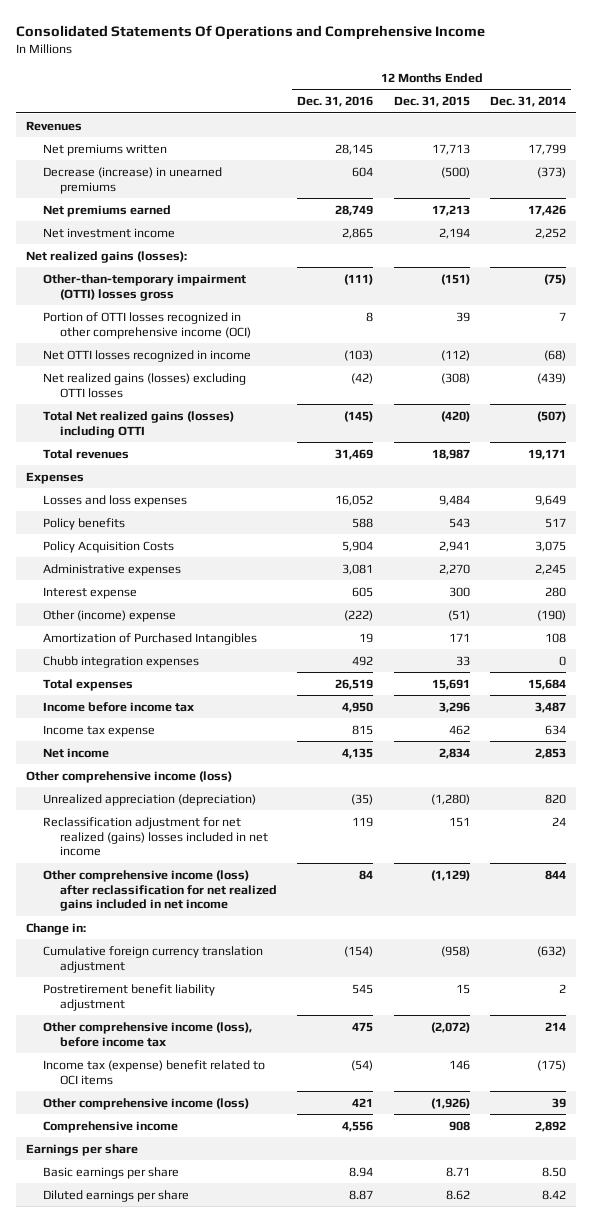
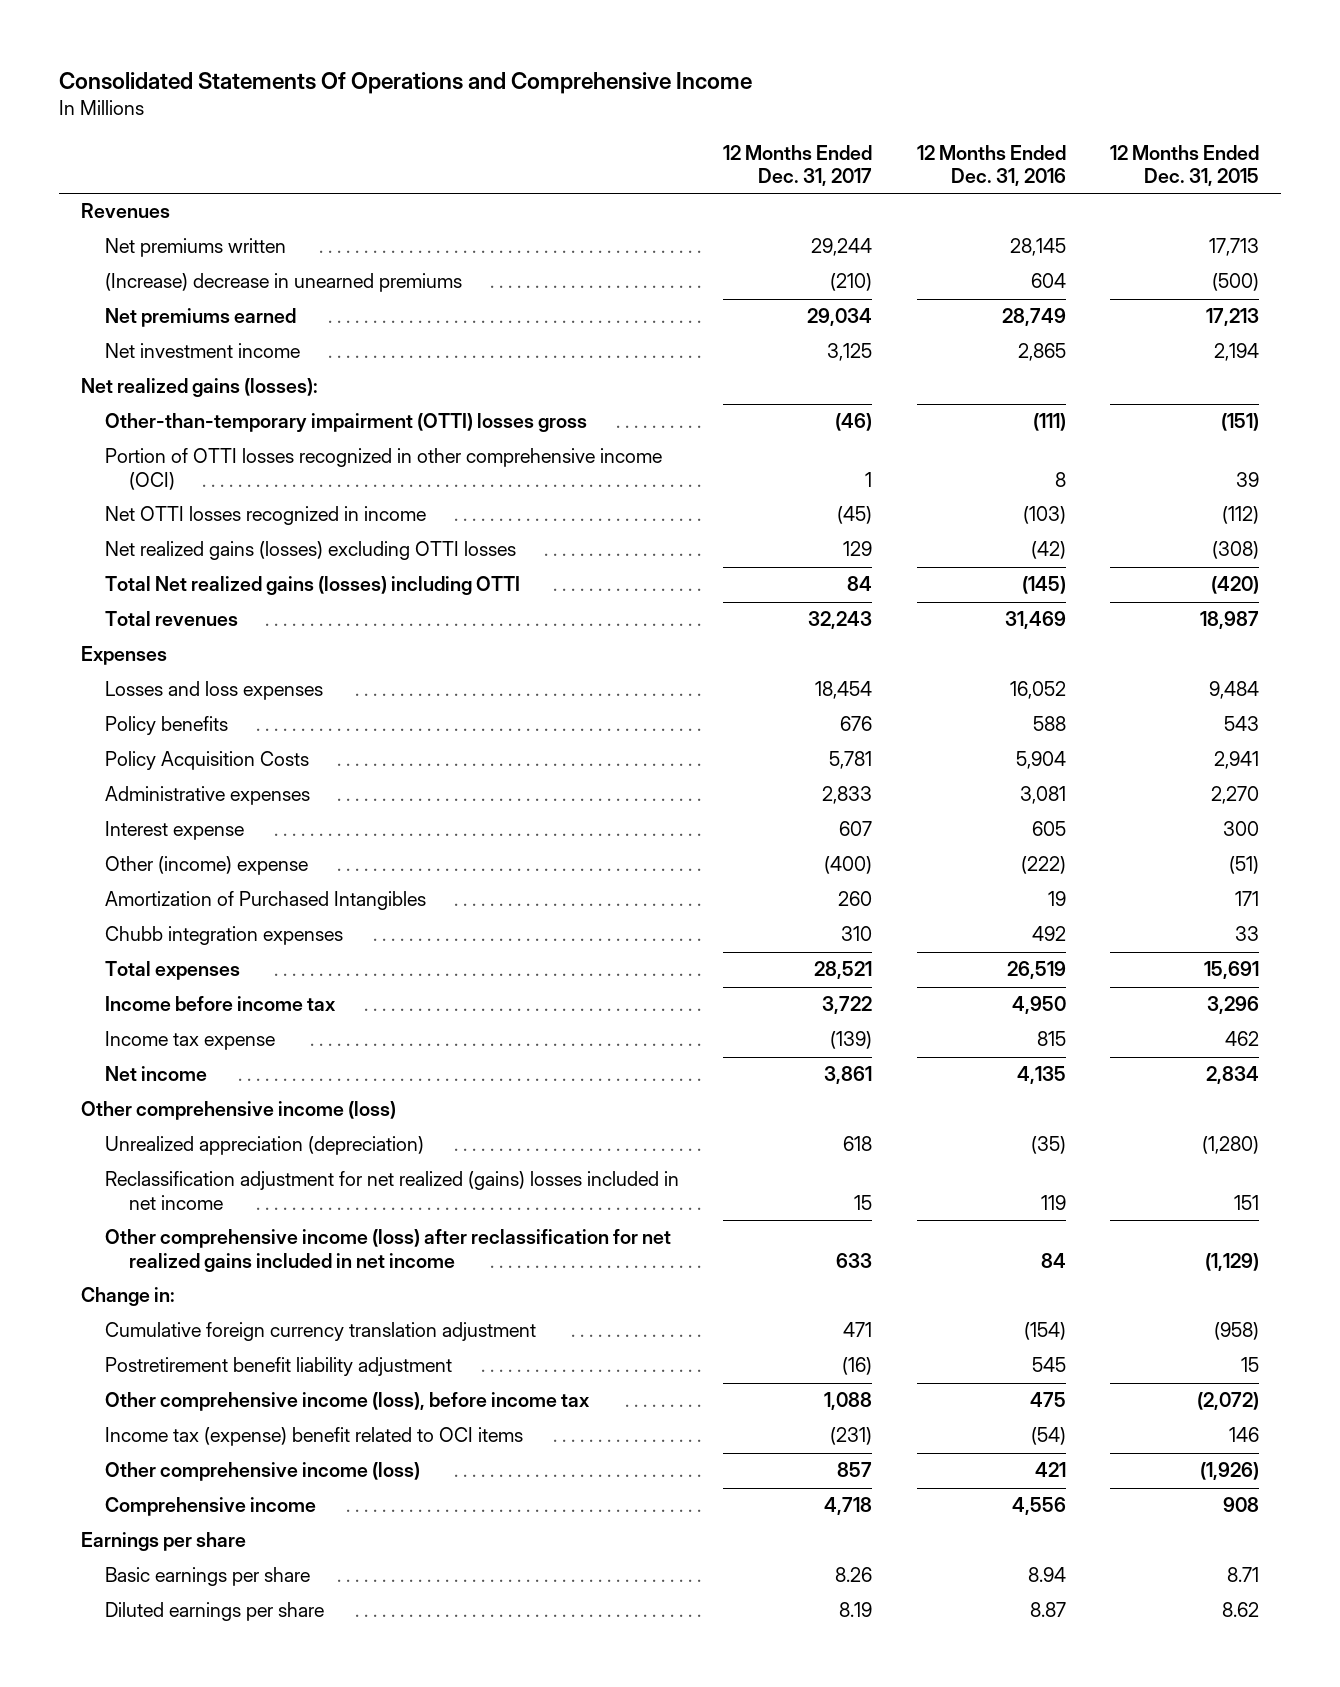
[489,96,566,108] Dec. 31, 2014 -> none
none -> [723,144,873,186] 12 Months Ended Dec. 31, 2017
[43,166,223,194] Decrease (increase) in unearned premiums -> [104,273,462,293] (Increase) decrease in unearned premiums

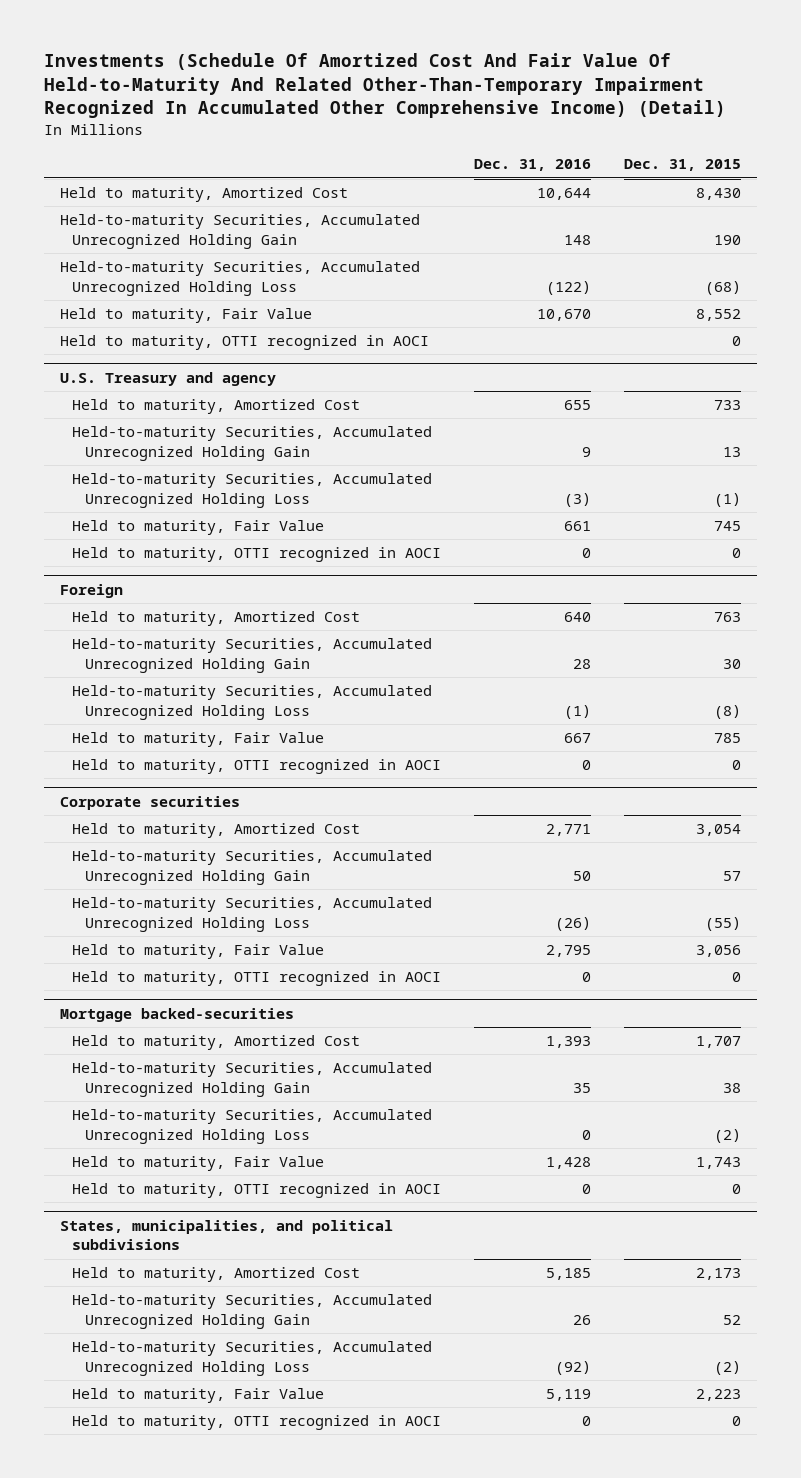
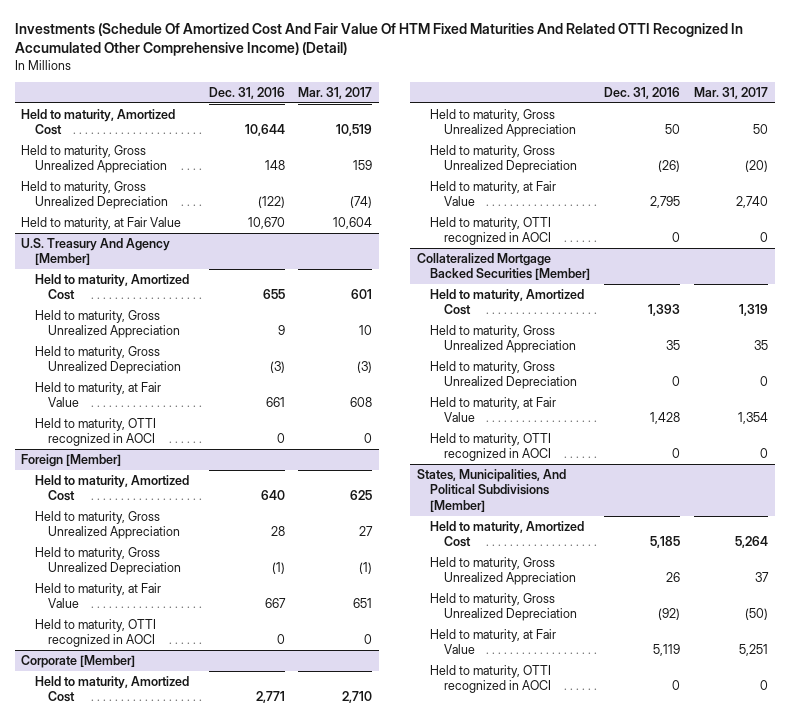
[43,53,726,119] Investments (Schedule Of Amortized Cost And Fair Value Of Held-to-Maturity And Related Other-Than-Temporary Impairment Recognized In Accumulated Other Comprehensive Income) (Detail) -> [14,22,743,56] Investments (Schedule Of Amortized Cost And Fair Value Of HTM Fixed Maturities And Related OTTI Recognized In Accumulated Other Comprehensive Income) (Detail)
[623,159,741,172] Dec. 31, 2015 -> none
none -> [298,86,373,99] Mar. 31, 2017
[60,335,430,351] Held to maturity, OTTI recognized in AOCI -> none
[60,214,421,249] Held-to-maturity Securities, Accumulated Unrecognized Holding Gain -> [21,144,167,174] Held to maturity, Gross Unrealized Appreciation
[60,261,421,296] Held-to-maturity Securities, Accumulated Unrecognized Holding Loss -> [21,180,168,210] Held to maturity, Gross Unrealized Depreciation
[60,308,313,324] Held to maturity, Fair Value -> [21,216,182,230] Held to maturity, at Fair Value
[60,371,277,386] U.S. Treasury and agency -> [21,237,171,266] U.S. Treasury And Agency [Member]
[72,426,433,461] Held-to-maturity Securities, Accumulated Unrecognized Holding Gain -> [34,309,181,339] Held to maturity, Gross Unrealized Appreciation
[72,473,433,508] Held-to-maturity Securities, Accumulated Unrecognized Holding Loss -> [34,345,182,375] Held to maturity, Gross Unrealized Depreciation
[72,520,325,536] Held to maturity, Fair Value -> [34,381,161,408] Held to maturity, at Fair Value
[60,583,124,598] Foreign -> [21,453,122,467] Foreign [Member]
[72,638,433,673] Held-to-maturity Securities, Accumulated Unrecognized Holding Gain -> [34,510,181,540] Held to maturity, Gross Unrealized Appreciation
[72,685,433,720] Held-to-maturity Securities, Accumulated Unrecognized Holding Loss -> [34,546,182,576] Held to maturity, Gross Unrealized Depreciation
[72,732,325,748] Held to maturity, Fair Value -> [34,582,161,609] Held to maturity, at Fair Value
[60,795,241,810] Corporate securities -> [21,654,136,668] Corporate [Member]
[72,850,433,885] Held-to-maturity Securities, Accumulated Unrecognized Holding Gain -> [430,108,576,138] Held to maturity, Gross Unrealized Appreciation
[72,897,433,932] Held-to-maturity Securities, Accumulated Unrecognized Holding Loss -> [430,144,577,174] Held to maturity, Gross Unrealized Depreciation
[72,944,325,960] Held to maturity, Fair Value -> [430,180,557,207] Held to maturity, at Fair Value
[60,1007,295,1022] Mortgage backed-securities -> [416,252,591,281] Collateralized Mortgage Backed Securities [Member]
[72,1062,433,1097] Held-to-maturity Securities, Accumulated Unrecognized Holding Gain -> [430,324,576,354] Held to maturity, Gross Unrealized Appreciation
[72,1109,433,1144] Held-to-maturity Securities, Accumulated Unrecognized Holding Loss -> [430,360,577,390] Held to maturity, Gross Unrealized Depreciation
[72,1156,325,1172] Held to maturity, Fair Value -> [430,396,557,423] Held to maturity, at Fair Value
[60,1219,394,1251] States, municipalities, and political subdivisions -> [416,468,566,513] States, Municipalities, And Political Subdivisions [Member]
[72,1294,433,1329] Held-to-maturity Securities, Accumulated Unrecognized Holding Gain -> [430,556,576,586] Held to maturity, Gross Unrealized Appreciation
[72,1341,433,1376] Held-to-maturity Securities, Accumulated Unrecognized Holding Loss -> [430,592,577,622] Held to maturity, Gross Unrealized Depreciation
[72,1388,325,1404] Held to maturity, Fair Value -> [430,628,557,655] Held to maturity, at Fair Value

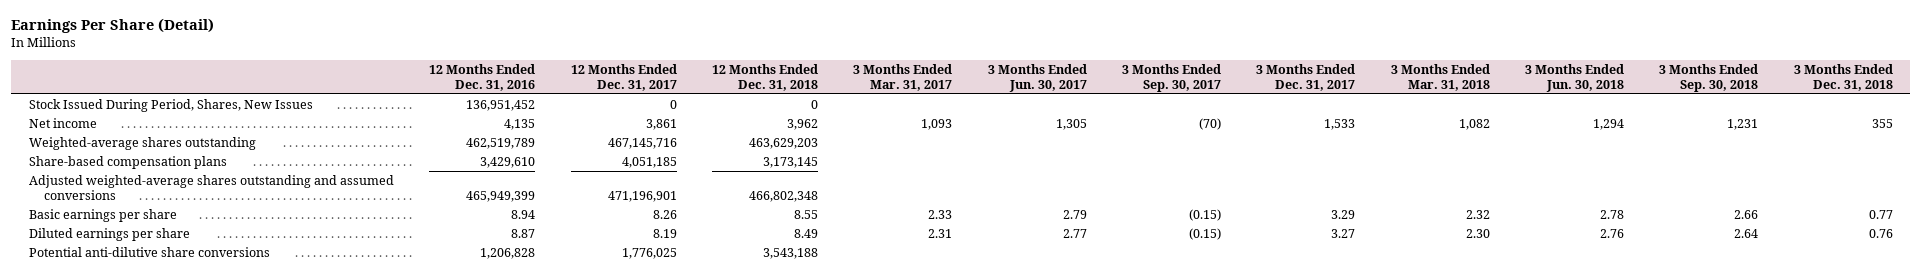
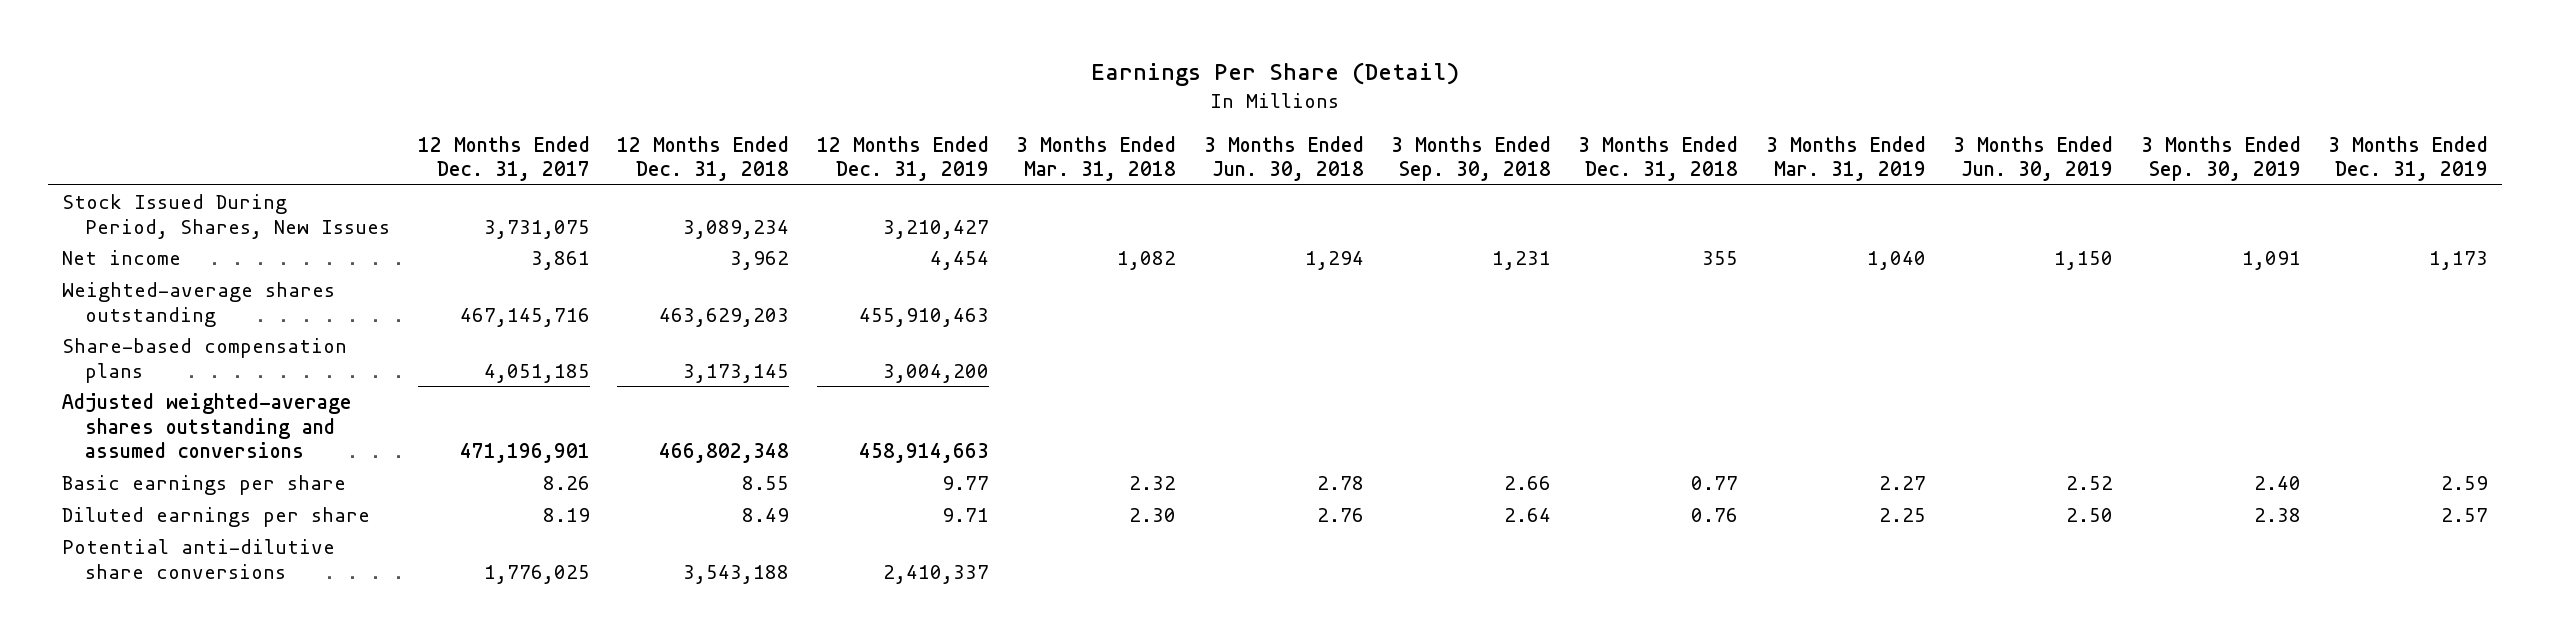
[429,63,536,91] 12 Months Ended Dec. 31, 2016 -> none
[853,63,953,91] 3 Months Ended Mar. 31, 2017 -> none
[987,63,1087,92] 3 Months Ended Jun. 30, 2017 -> none
[1121,63,1221,92] 3 Months Ended Sep. 30, 2017 -> none
[1256,63,1356,91] 3 Months Ended Dec. 31, 2017 -> none
none -> [816,135,989,182] 12 Months Ended Dec. 31, 2019
none -> [1765,135,1926,182] 3 Months Ended Mar. 31, 2019
none -> [1953,135,2114,182] 3 Months Ended Jun. 30, 2019
none -> [2140,135,2301,182] 3 Months Ended Sep. 30, 2019
none -> [2328,135,2489,182] 3 Months Ended Dec. 31, 2019
[669,100,677,110] 0 -> [483,219,590,239] 3,731,075
[810,100,818,110] 0 -> [683,219,790,239] 3,089,234

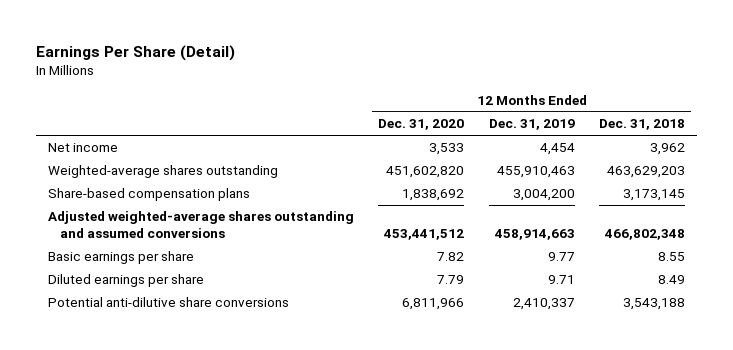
[417,135,590,182] 12 Months Ended Dec. 31, 2017 -> none
[1016,135,1177,182] 3 Months Ended Mar. 31, 2018 -> none
[1203,135,1364,182] 3 Months Ended Jun. 30, 2018 -> none
[1390,135,1551,182] 3 Months Ended Sep. 30, 2018 -> none
[1578,135,1739,182] 3 Months Ended Dec. 31, 2018 -> none
[1765,135,1926,182] 3 Months Ended Mar. 31, 2019 -> none
[1953,135,2114,182] 3 Months Ended Jun. 30, 2019 -> none
[2140,135,2301,182] 3 Months Ended Sep. 30, 2019 -> none
[2328,135,2489,182] 3 Months Ended Dec. 31, 2019 -> none
none -> [378,119,465,131] Dec. 31, 2020
[61,194,391,239] Stock Issued During Period, Shares, New Issues -> none

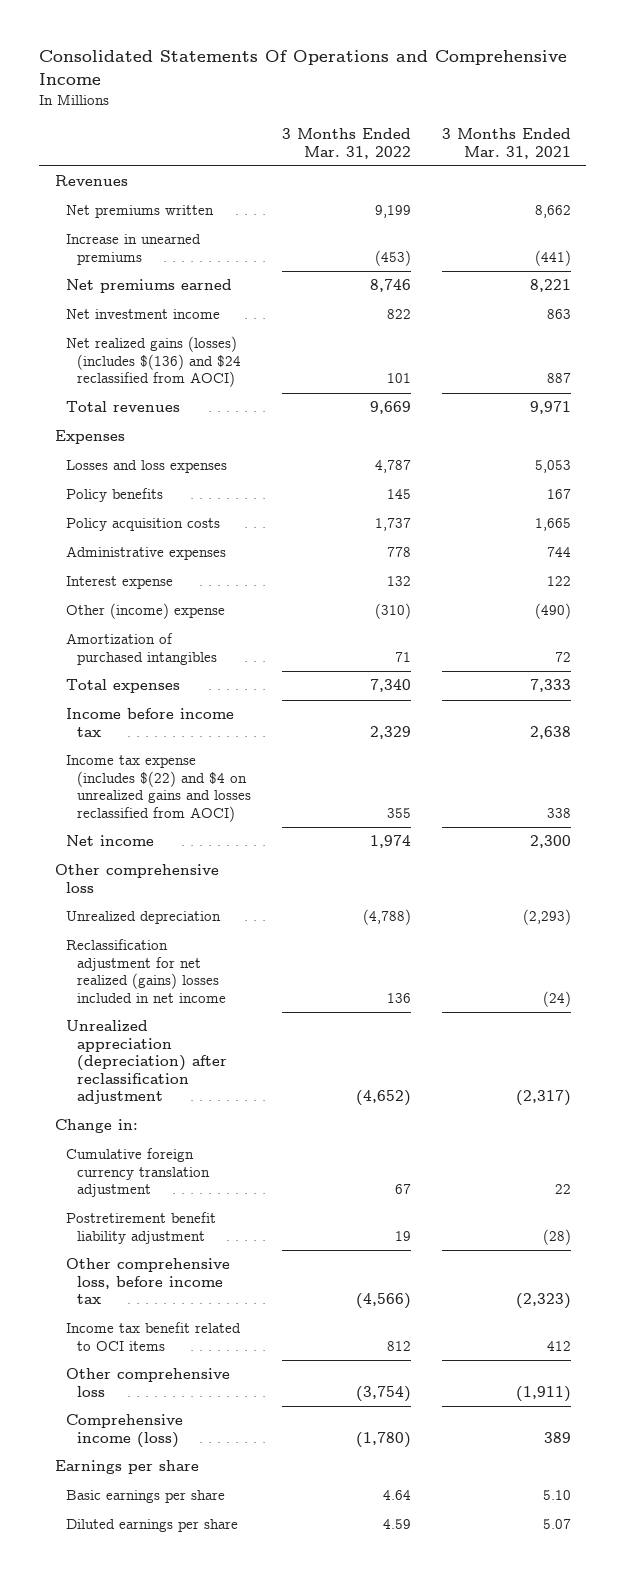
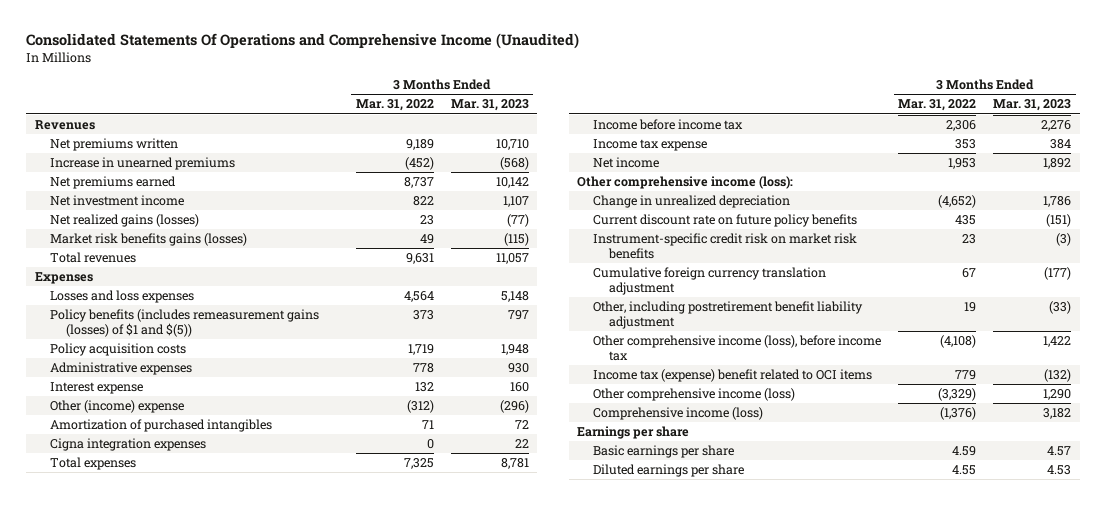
[39,50,568,85] Consolidated Statements Of Operations and Comprehensive Income -> [26,33,580,50] Consolidated Statements Of Operations and Comprehensive Income (Unaudited)
[441,128,571,159] 3 Months Ended Mar. 31, 2021 -> none
none -> [450,99,529,112] Mar. 31, 2023
[374,205,411,219] 9,199 -> [405,139,434,151] 9,189
[374,249,411,266] (453) -> [404,157,434,171] (452)
[369,279,411,293] 8,746 -> [403,177,434,189] 8,737
[65,336,241,388] Net realized gains (losses) (includes $(136) and $24 reclassified from AOCI) -> [50,214,200,228] Net realized gains (losses)
[386,373,411,384] 101 -> [419,215,434,226] 23
none -> [50,233,248,247] Market risk benefits gains (losses)
[369,401,411,415] 9,669 -> [405,253,434,265] 9,631
[374,460,411,474] 4,787 -> [403,291,434,303] 4,564
[65,488,163,503] Policy benefits -> [50,309,320,337] Policy benefits (includes remeasurement gains (losses) of $1 and $(5))
[386,489,411,500] 145 -> [412,310,434,321] 373
[374,518,411,532] 1,737 -> [407,344,434,356] 1,719
[374,603,411,620] (310) -> [406,400,434,414] (312)
[65,911,221,925] Unrealized depreciation -> none
[65,939,226,1003] Reclassification adjustment for net realized (gains) losses included in net income -> none
[54,1119,138,1134] Change in: -> none
none -> [50,438,207,452] Cigna integration expenses
[369,679,411,693] 7,340 -> [403,458,434,470] 7,325
[369,725,411,739] 2,329 -> [946,120,977,132] 2,306
[65,755,251,822] Income tax expense (includes $(22) and $4 on unrealized gains and losses reclassified from AOCI) -> [592,139,707,152] Income tax expense
[386,807,411,818] 355 -> [955,139,977,150] 353
[369,835,411,849] 1,974 -> [948,158,977,170] 1,953
[54,864,219,893] Other comprehensive loss -> [577,176,794,190] Other comprehensive income (loss):
[65,1020,227,1105] Unrealized appreciation (depreciation) after reclassification adjustment -> [592,195,790,209] Change in unrealized depreciation
none -> [592,214,857,228] Current discount rate on future policy benefits
none -> [592,233,857,259] Instrument-specific credit risk on market risk benefits
[65,1212,216,1244] Postretirement benefit liability adjustment -> [592,301,863,329] Other, including postretirement benefit liability adjustment
[65,1258,230,1305] Other comprehensive loss, before income tax -> [592,335,881,361] Other comprehensive income (loss), before income tax
[355,1293,411,1310] (4,566) -> [940,335,977,349] (4,108)
[65,1322,241,1351] Income tax benefit related to OCI items -> [592,369,872,383] Income tax (expense) benefit related to OCI items
[386,1340,411,1351] 812 -> [955,370,977,381] 779
[65,1368,230,1397] Other comprehensive loss -> [592,388,795,402] Other comprehensive income (loss)
[355,1385,411,1402] (3,754) -> [938,388,977,402] (3,329)
[355,1431,411,1448] (1,780) -> [940,407,977,421] (1,376)
[382,1490,411,1501] 4.64 -> [952,446,977,457] 4.59
[382,1519,411,1530] 4.59 -> [952,465,977,476] 4.55

